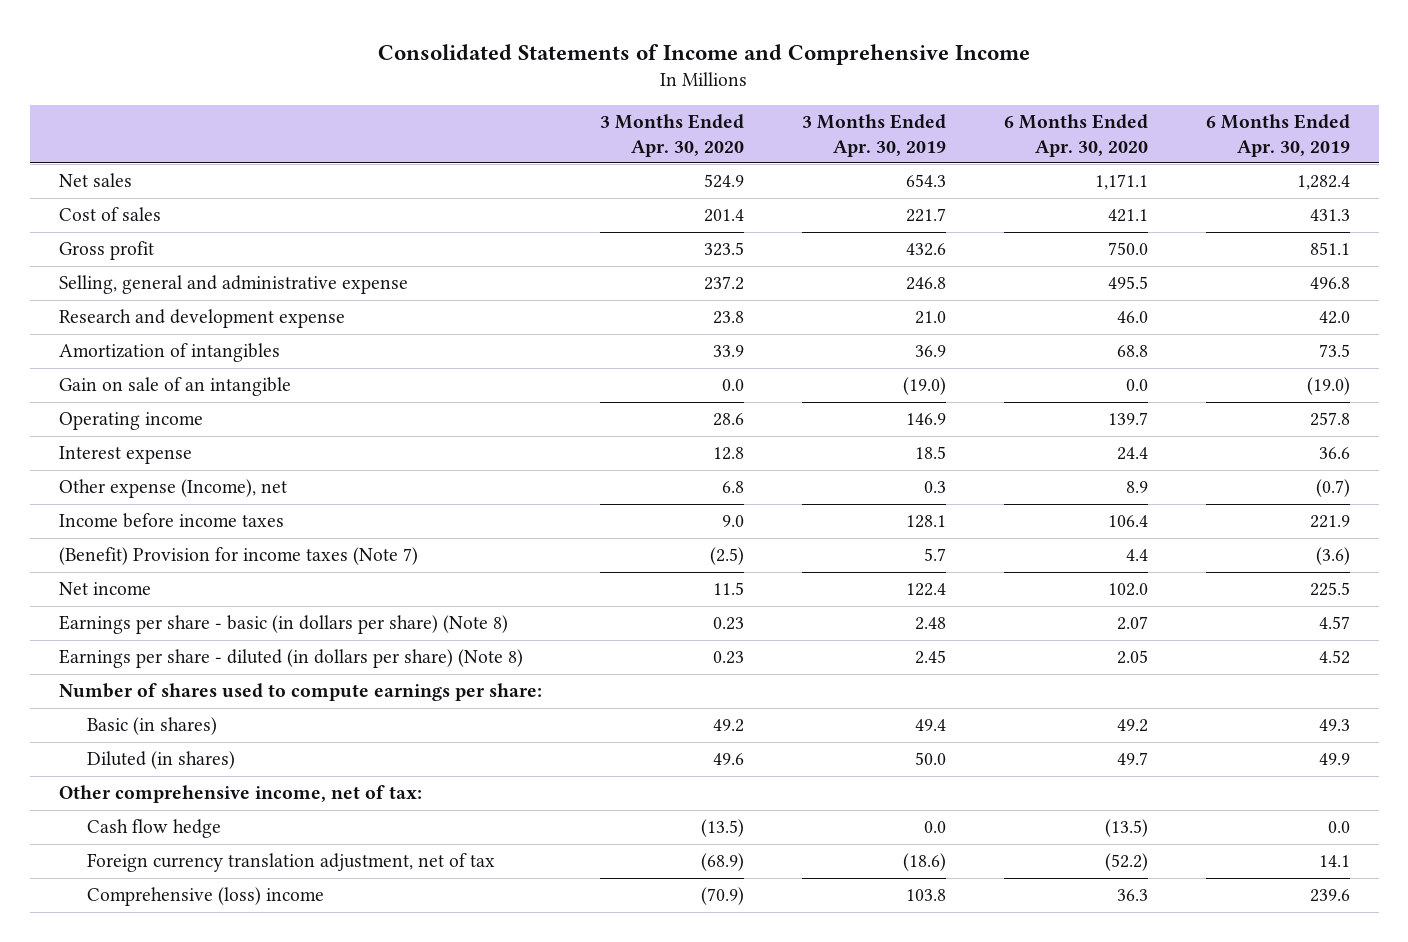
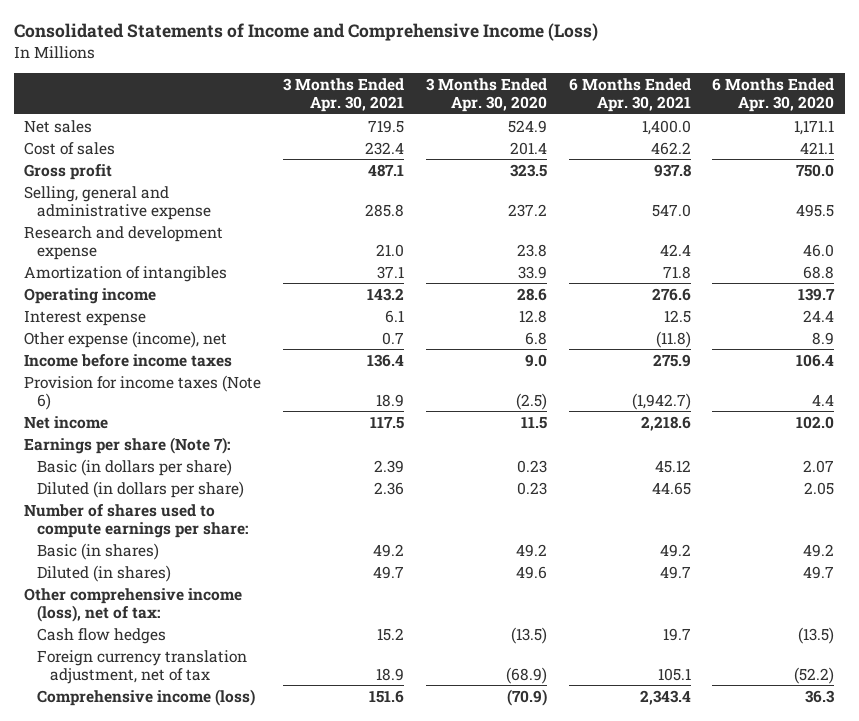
[378,43,1031,65] Consolidated Statements of Income and Comprehensive Income -> [13,23,598,42] Consolidated Statements of Income and Comprehensive Income (Loss)
[801,114,946,157] 3 Months Ended Apr. 30, 2019 -> none
[1205,114,1350,157] 6 Months Ended Apr. 30, 2019 -> none
none -> [283,78,405,113] 3 Months Ended Apr. 30, 2021
none -> [568,78,691,113] 6 Months Ended Apr. 30, 2021
[58,377,291,397] Gain on sale of an intangible -> none
[58,479,287,499] Other expense (Income), net -> [24,330,228,348] Other expense (income), net
[58,547,418,566] (Benefit) Provision for income taxes (Note 7) -> [24,374,262,410] Provision for income taxes (Note 6)
none -> [24,436,231,454] Earnings per share (Note 7):
[58,615,508,635] Earnings per share - basic (in dollars per share) (Note 8) -> [37,458,233,476] Basic (in dollars per share)
[58,649,523,669] Earnings per share - diluted (in dollars per share) (Note 8) -> [37,480,245,498] Diluted (in dollars per share)
[58,785,422,804] Other comprehensive income, net of tax: -> [24,587,243,622] Other comprehensive income (loss), net of tax:
[86,819,221,839] Cash flow hedge -> [37,627,167,644] Cash flow hedges
[86,887,324,907] Comprehensive (loss) income -> [37,688,256,706] Comprehensive income (loss)

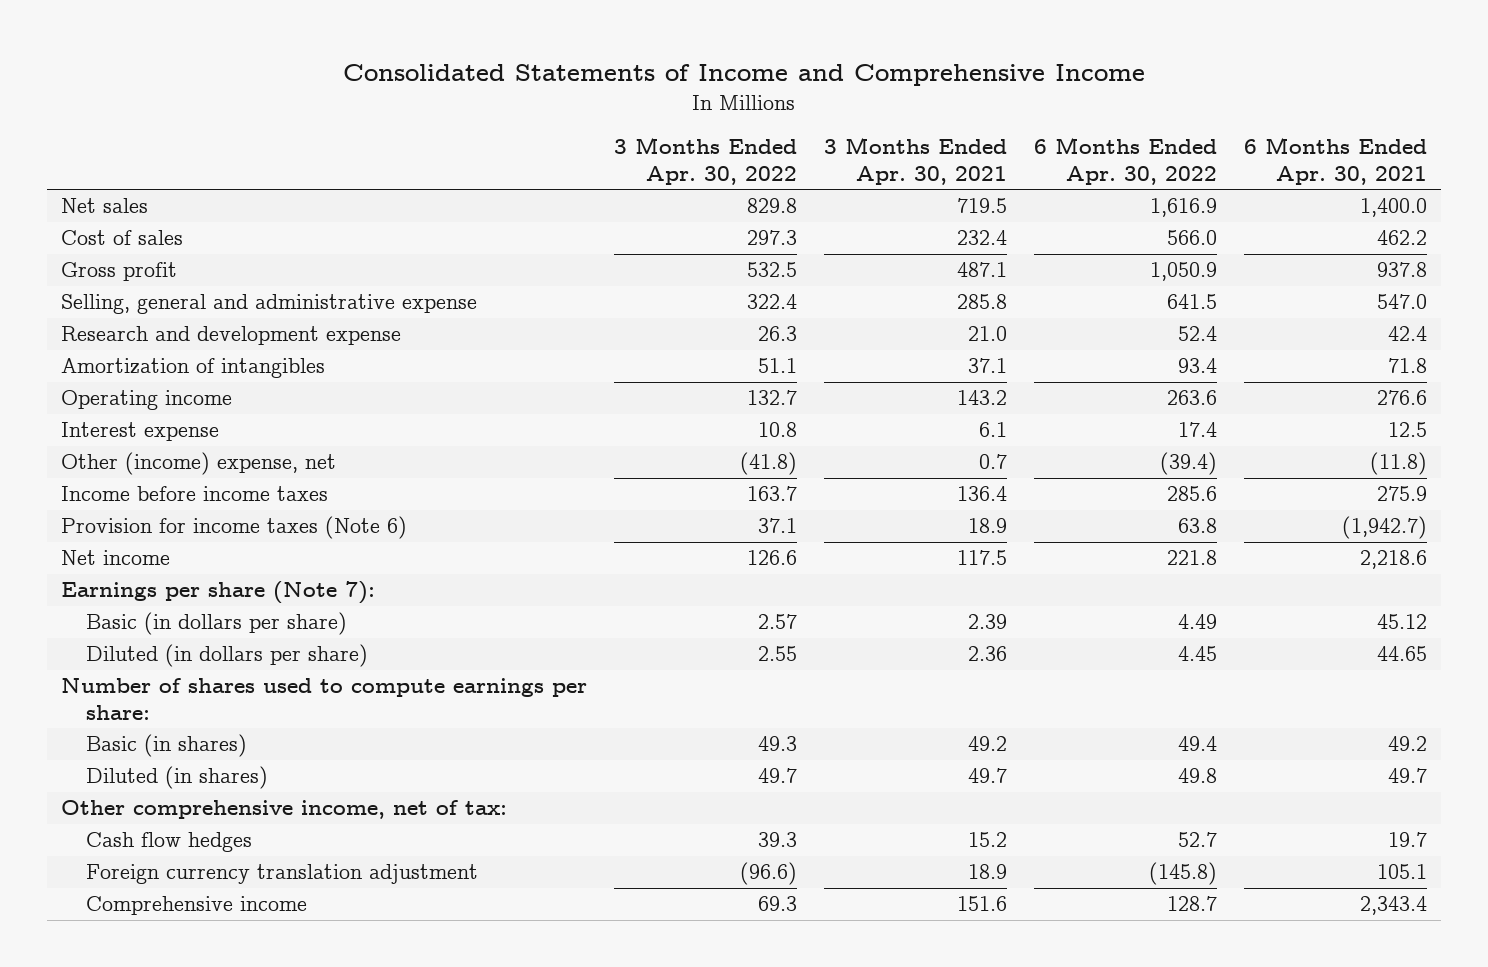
[13,23,598,42] Consolidated Statements of Income and Comprehensive Income (Loss) -> [343,63,1146,86] Consolidated Statements of Income and Comprehensive Income
[425,78,547,113] 3 Months Ended Apr. 30, 2020 -> none
[712,78,835,113] 6 Months Ended Apr. 30, 2020 -> none
none -> [614,137,798,185] 3 Months Ended Apr. 30, 2022
none -> [1034,137,1218,185] 6 Months Ended Apr. 30, 2022
[24,330,228,348] Other expense (income), net -> [60,452,336,476] Other (income) expense, net
[24,587,243,622] Other comprehensive income (loss), net of tax: -> [60,800,507,820] Other comprehensive income, net of tax:
[37,649,248,684] Foreign currency translation adjustment, net of tax -> [85,864,478,885] Foreign currency translation adjustment
[37,688,256,706] Comprehensive income (loss) -> [85,896,307,916] Comprehensive income

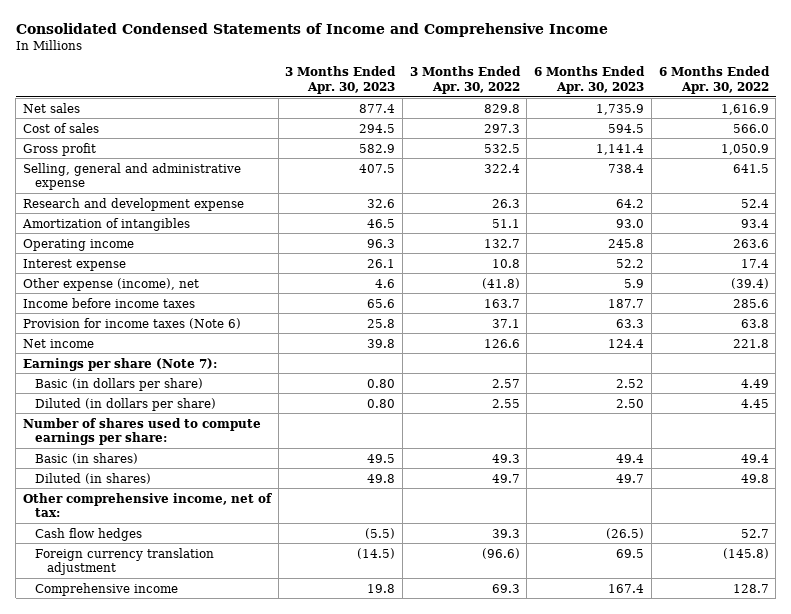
[343,63,1146,86] Consolidated Statements of Income and Comprehensive Income -> [15,22,608,37] Consolidated Condensed Statements of Income and Comprehensive Income
[824,137,1008,185] 3 Months Ended Apr. 30, 2021 -> none
[1244,137,1428,185] 6 Months Ended Apr. 30, 2021 -> none
none -> [285,66,397,95] 3 Months Ended Apr. 30, 2023
none -> [534,66,646,95] 6 Months Ended Apr. 30, 2023
[60,452,336,476] Other (income) expense, net -> [22,277,199,291] Other expense (income), net

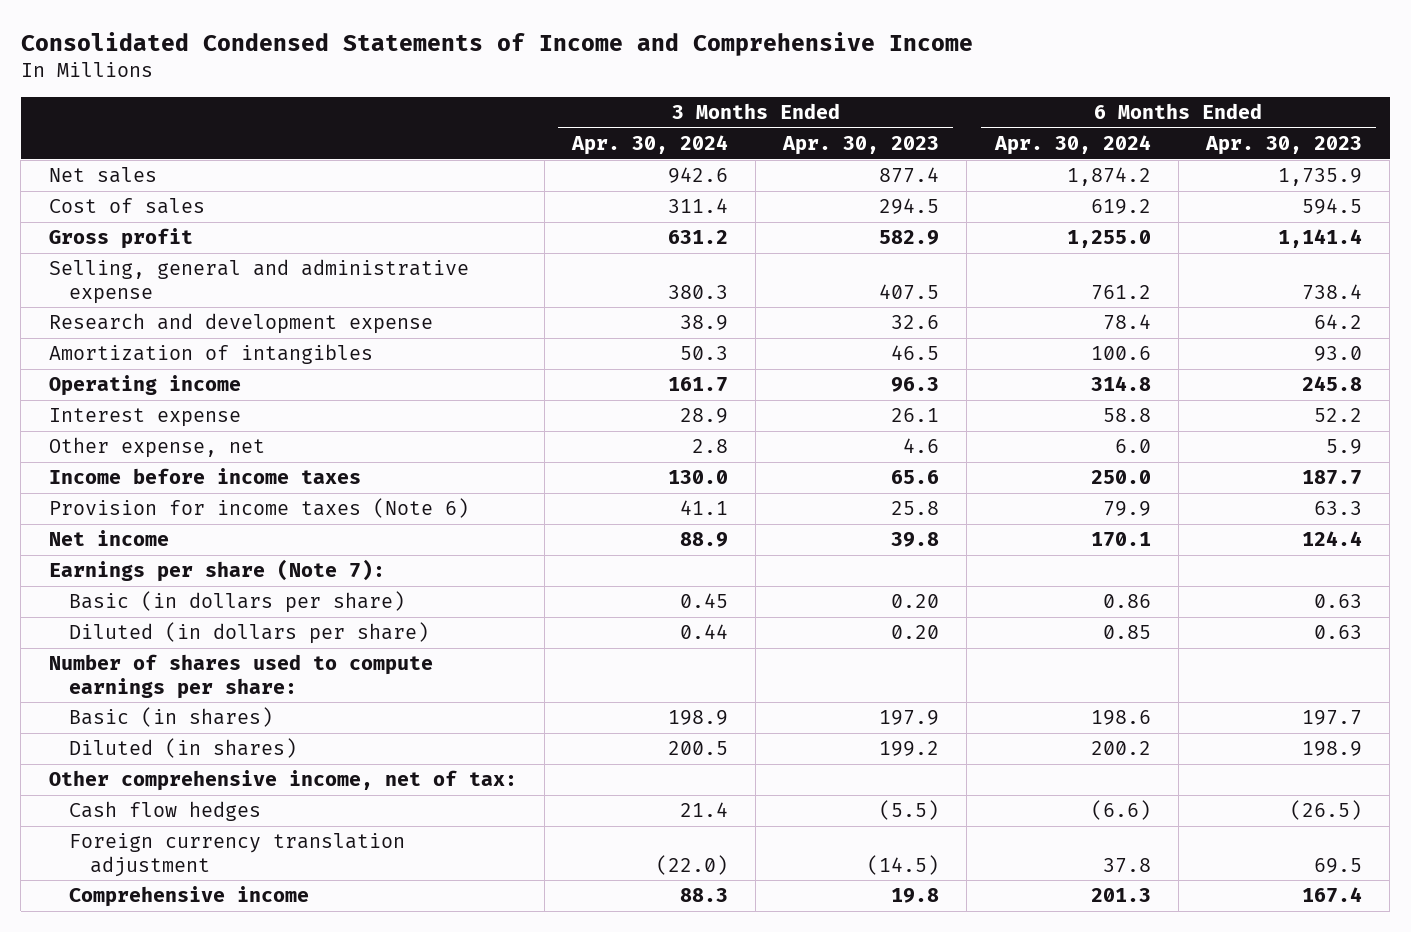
[409,66,521,95] 3 Months Ended Apr. 30, 2022 -> none
[658,66,770,95] 6 Months Ended Apr. 30, 2022 -> none
none -> [570,134,728,155] Apr. 30, 2024
none -> [993,134,1151,155] Apr. 30, 2024
[22,277,199,291] Other expense (income), net -> [48,437,265,459] Other expense, net
[367,378,396,388] 0.80 -> [891,594,940,609] 0.20
[616,378,645,388] 2.52 -> [1313,594,1362,609] 0.63
[367,398,396,408] 0.80 -> [891,625,940,640] 0.20
[616,398,645,408] 2.50 -> [1313,625,1362,640] 0.63
[367,453,396,463] 49.5 -> [879,710,940,726] 197.9
[616,453,645,463] 49.4 -> [1301,710,1362,726] 197.7
[367,473,396,483] 49.8 -> [879,741,940,757] 199.2
[616,473,645,483] 49.7 -> [1301,741,1362,757] 198.9

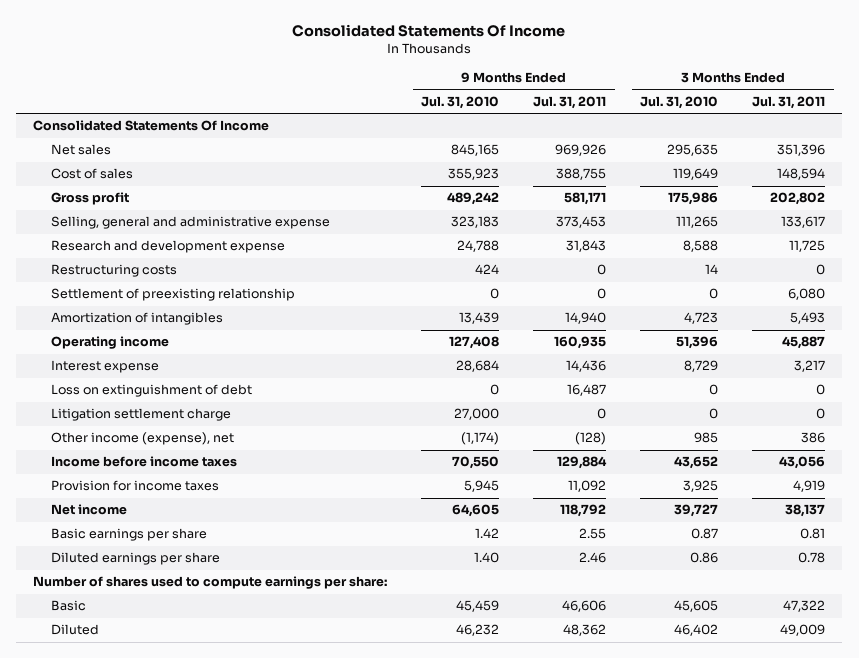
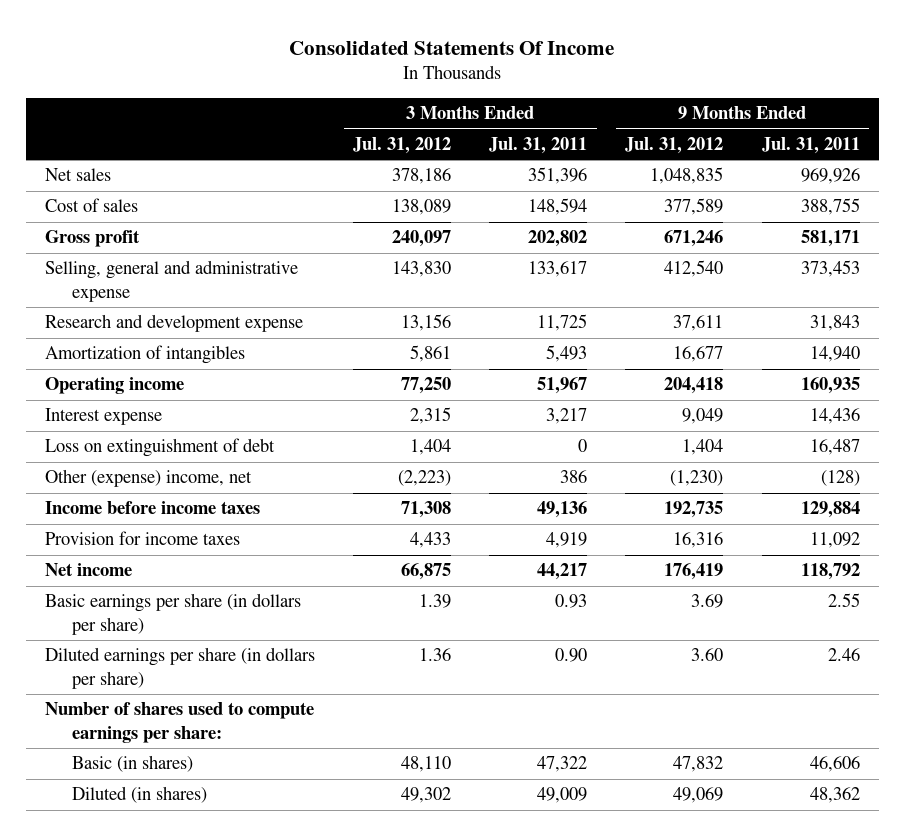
[421,95,500,109] Jul. 31, 2010 -> none
[640,95,719,109] Jul. 31, 2010 -> none
none -> [353,136,452,154] Jul. 31, 2012
none -> [625,136,724,154] Jul. 31, 2012
[33,120,270,132] Consolidated Statements Of Income -> none
[50,264,177,278] Restructuring costs -> none
[50,288,295,302] Settlement of preexisting relationship -> none
[782,336,826,350] 45,887 -> [537,377,588,395] 51,967
[50,408,231,422] Litigation settlement charge -> none
[50,432,234,446] Other income (expense), net -> [45,469,253,488] Other (expense) income, net
[779,456,826,470] 43,056 -> [537,501,588,519] 49,136
[785,504,826,518] 38,137 -> [537,563,588,581] 44,217
[50,528,207,542] Basic earnings per share -> [45,593,302,635] Basic earnings per share (in dollars per share)
[800,528,826,540] 0.81 -> [555,594,588,609] 0.93
[50,552,220,566] Diluted earnings per share -> [45,647,316,689] Diluted earnings per share (in dollars per share)
[798,552,826,564] 0.78 -> [555,648,588,663] 0.90
[50,600,86,612] Basic -> [71,755,193,773] Basic (in shares)
[50,624,99,636] Diluted -> [71,786,207,804] Diluted (in shares)

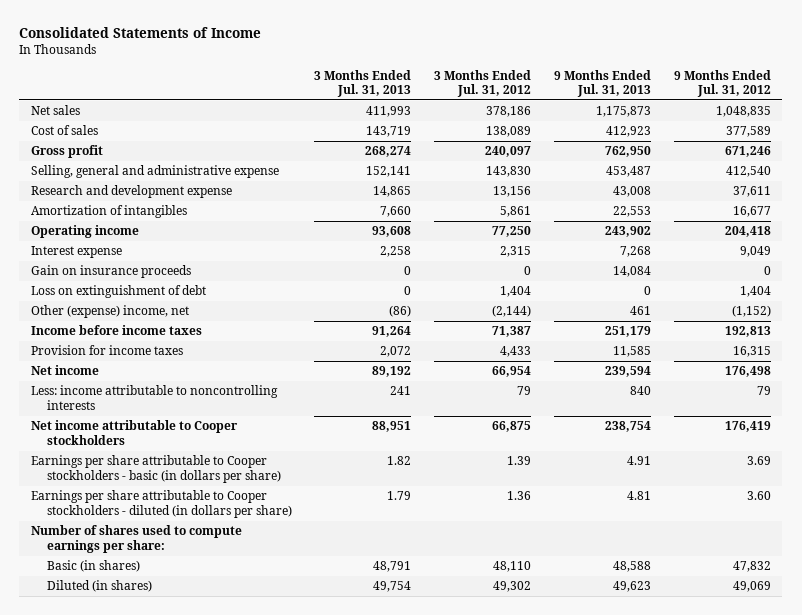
[289,40,615,55] Consolidated Statements Of Income -> [19,26,262,38] Consolidated Statements of Income
[489,136,588,154] Jul. 31, 2011 -> none
[761,136,860,154] Jul. 31, 2011 -> none
none -> [314,69,412,98] 3 Months Ended Jul. 31, 2013
none -> [554,69,652,98] 9 Months Ended Jul. 31, 2013
none -> [30,265,191,279] Gain on insurance proceeds
[398,470,452,487] (2,223) -> [492,305,532,318] (2,144)
[670,470,724,487] (1,230) -> [731,305,771,318] (1,152)
[401,501,452,519] 71,308 -> [492,326,532,338] 71,387
[664,501,724,519] 192,735 -> [724,326,771,338] 192,813
[673,532,724,549] 16,316 -> [732,346,771,358] 16,315
[401,563,452,581] 66,875 -> [492,366,532,378] 66,954
[664,563,724,581] 176,419 -> [724,366,771,378] 176,498
none -> [30,385,278,410] Less: income attributable to noncontrolling interests
none -> [30,420,238,445] Net income attributable to Cooper stockholders
[45,593,302,635] Basic earnings per share (in dollars per share) -> [30,455,281,483] Earnings per share attributable to Cooper stockholders - basic (in dollars per share)
[45,647,316,689] Diluted earnings per share (in dollars per share) -> [30,490,292,518] Earnings per share attributable to Cooper stockholders - diluted (in dollars per share)

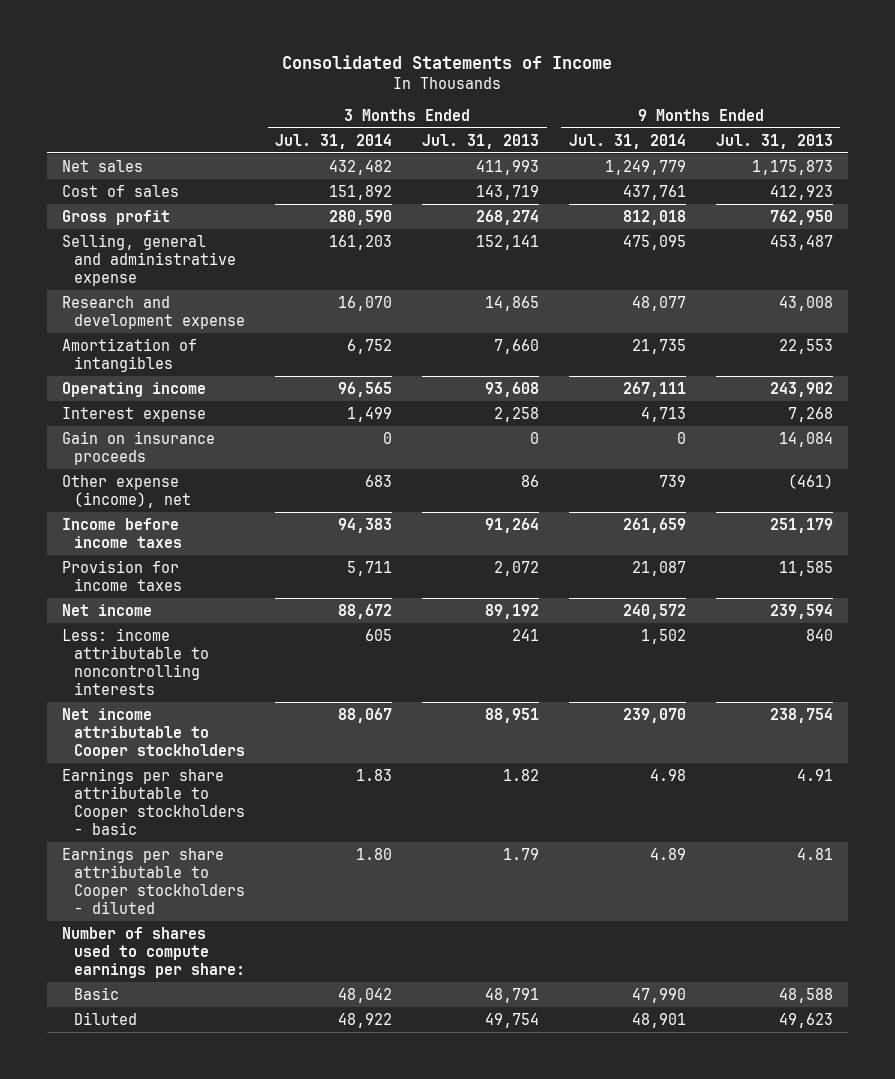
[434,69,532,98] 3 Months Ended Jul. 31, 2012 -> none
[673,69,771,98] 9 Months Ended Jul. 31, 2012 -> none
none -> [275,133,393,149] Jul. 31, 2014
none -> [568,133,686,149] Jul. 31, 2014
[30,285,206,299] Loss on extinguishment of debt -> none
[30,305,189,319] Other (expense) income, net -> [62,474,192,508] Other expense (income), net
[389,305,412,318] (86) -> [521,474,540,487] 86
[630,306,652,316] 461 -> [787,473,833,489] (461)
[30,455,281,483] Earnings per share attributable to Cooper stockholders - basic (in dollars per share) -> [62,767,246,836] Earnings per share attributable to Cooper stockholders - basic
[30,490,292,518] Earnings per share attributable to Cooper stockholders - diluted (in dollars per share) -> [62,846,246,915] Earnings per share attributable to Cooper stockholders - diluted
[46,560,140,573] Basic (in shares) -> [74,986,120,1000] Basic
[46,580,152,593] Diluted (in shares) -> [74,1011,138,1025] Diluted

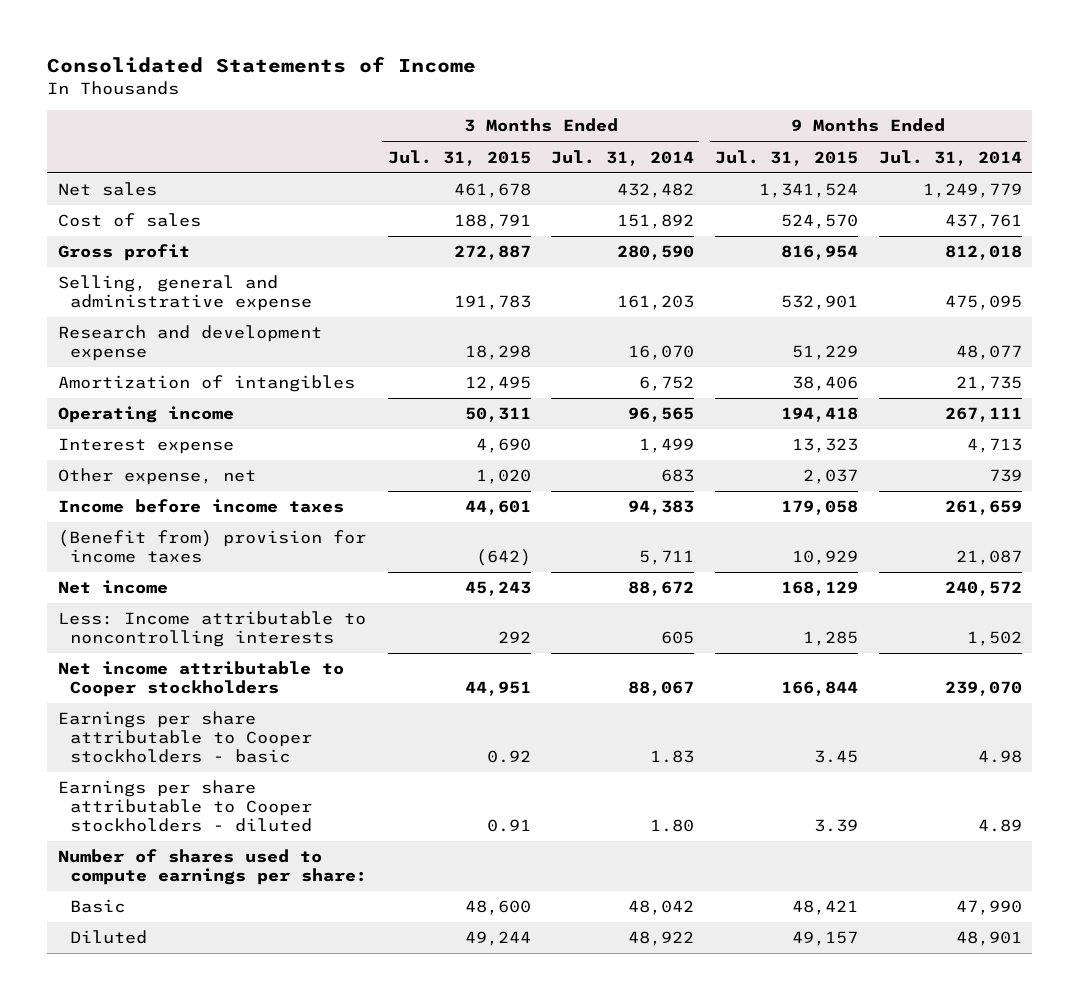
[422,133,540,149] Jul. 31, 2013 -> none
[715,133,833,149] Jul. 31, 2013 -> none
none -> [387,149,531,166] Jul. 31, 2015
none -> [715,149,859,166] Jul. 31, 2015
[62,430,216,465] Gain on insurance proceeds -> none
[62,474,192,508] Other expense (income), net -> [57,468,256,486] Other expense, net
[62,559,183,591] Provision for income taxes -> [57,530,366,564] (Benefit from) provision for income taxes
[62,627,210,696] Less: income attributable to noncontrolling interests -> [57,611,366,648] Less: Income attributable to noncontrolling interests

